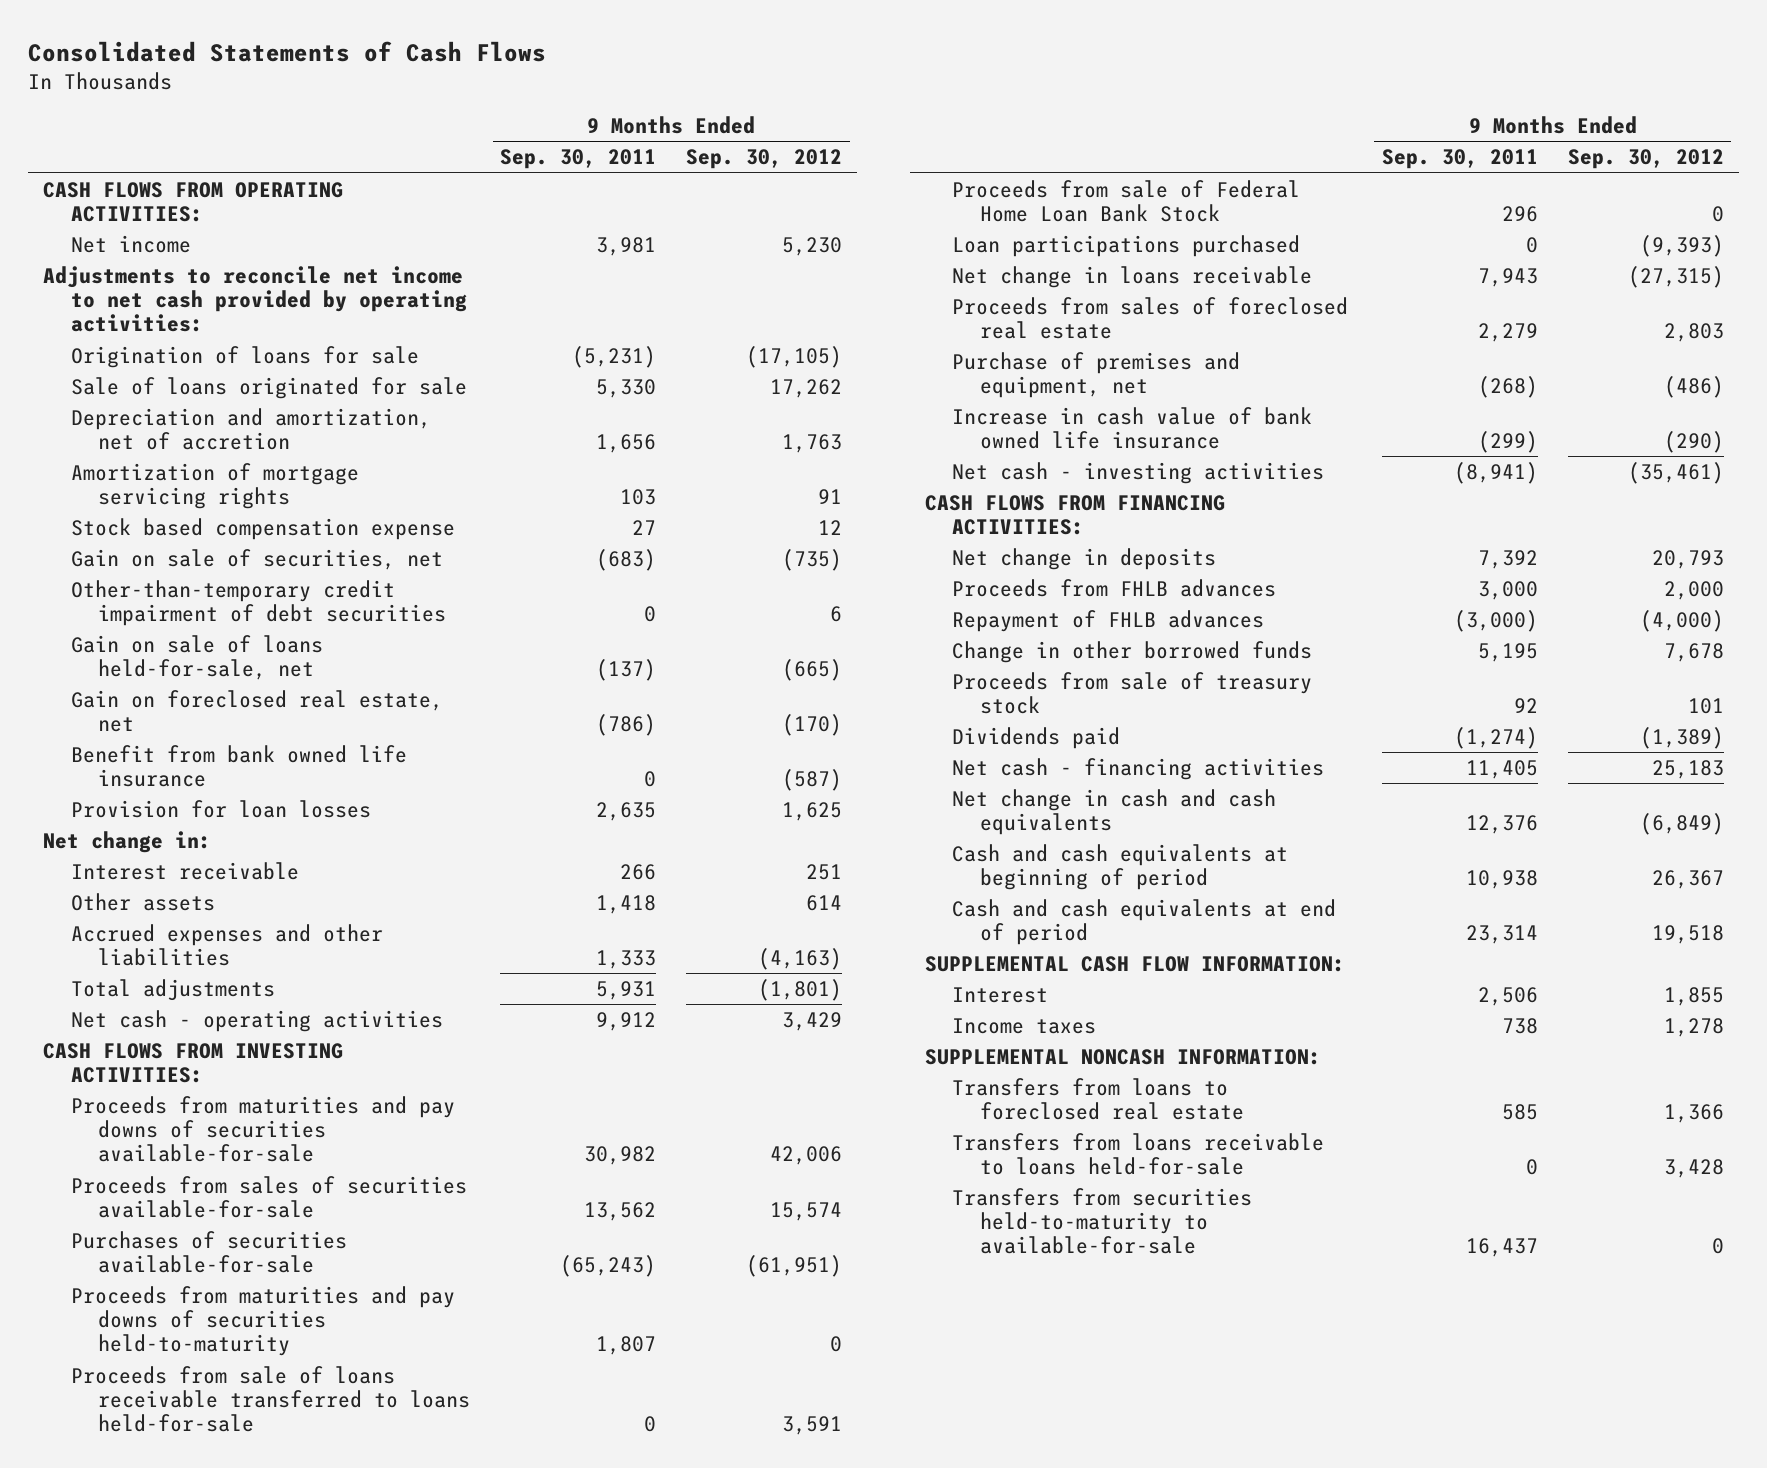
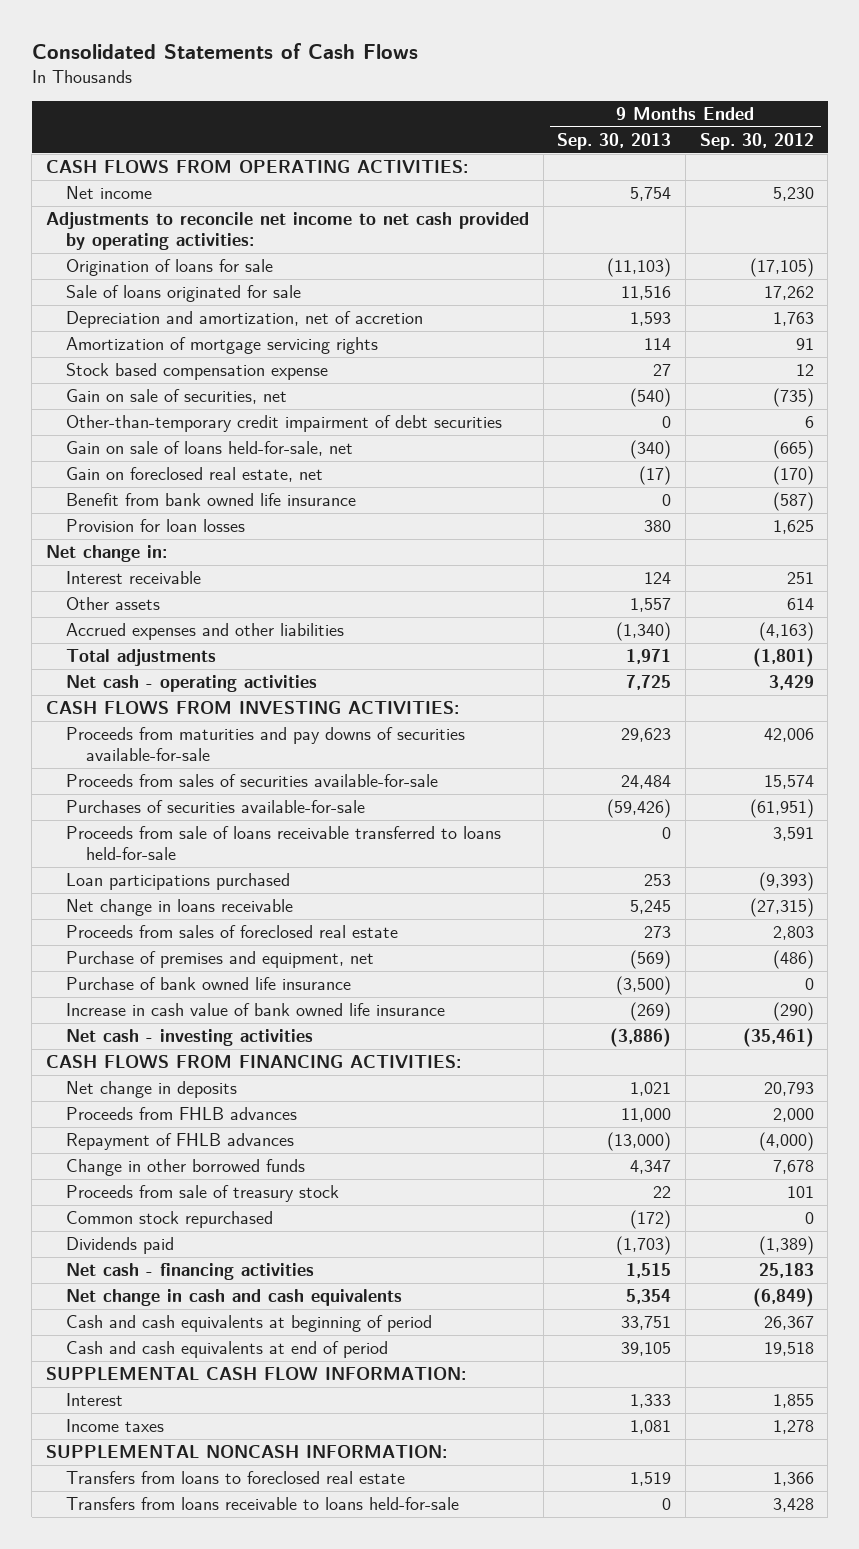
[500,149,657,170] Sep. 30, 2011 -> none
none -> [557,132,672,150] Sep. 30, 2013
[70,1285,455,1357] Proceeds from maturities and pay downs of securities held-to-maturity -> none
[952,179,1301,223] Proceeds from sale of Federal Home Loan Bank Stock -> none
none -> [65,977,351,991] Purchase of bank owned life insurance
none -> [65,1211,273,1229] Common stock repurchased
[952,1187,1253,1255] Transfers from securities held-to-maturity to available-for-sale -> none

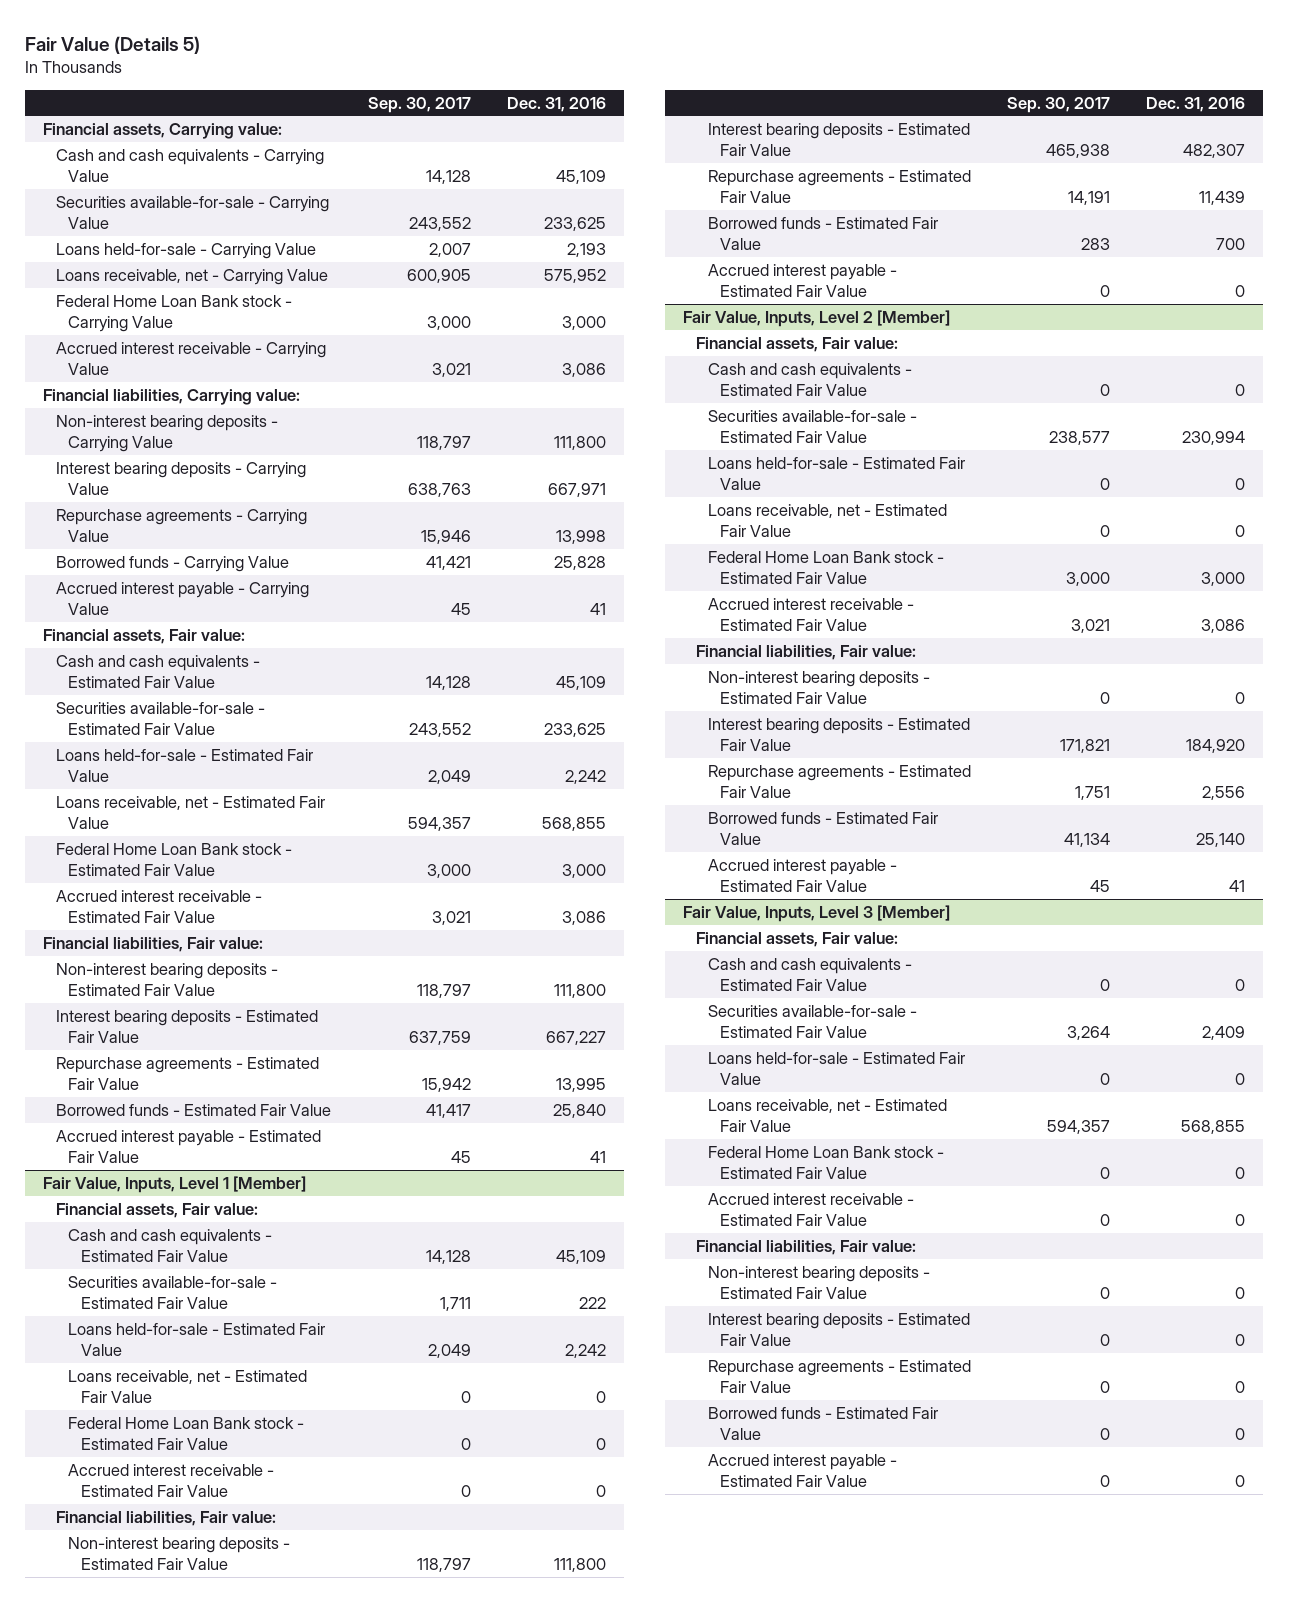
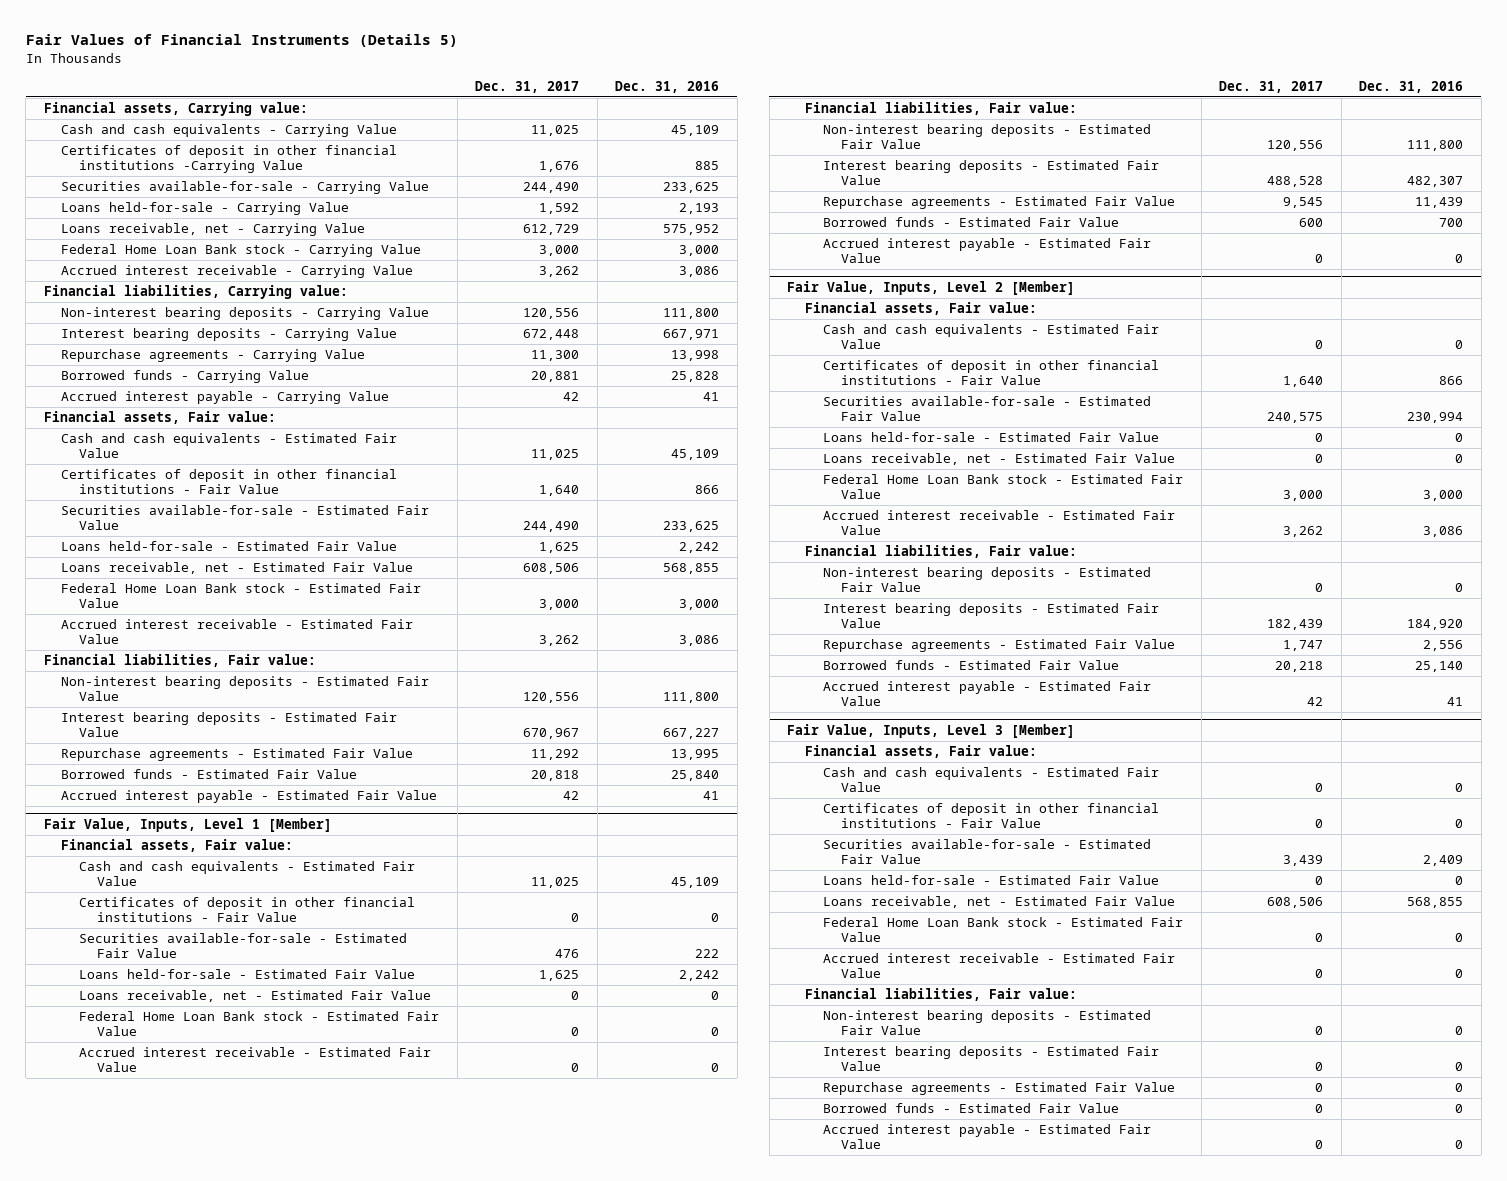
[25,35,201,54] Fair Value (Details 5) -> [25,34,458,48] Fair Values of Financial Instruments (Details 5)
[367,96,471,113] Sep. 30, 2017 -> none
none -> [475,80,580,93] Dec. 31, 2017
none -> [61,145,398,174] Certificates of deposit in other financial institutions -Carrying Value
none -> [61,469,398,495] Certificates of deposit in other financial institutions - Fair Value
none -> [79,897,416,923] Certificates of deposit in other financial institutions - Fair Value
none -> [823,360,1160,386] Certificates of deposit in other financial institutions - Fair Value
none -> [823,803,1160,829] Certificates of deposit in other financial institutions - Fair Value

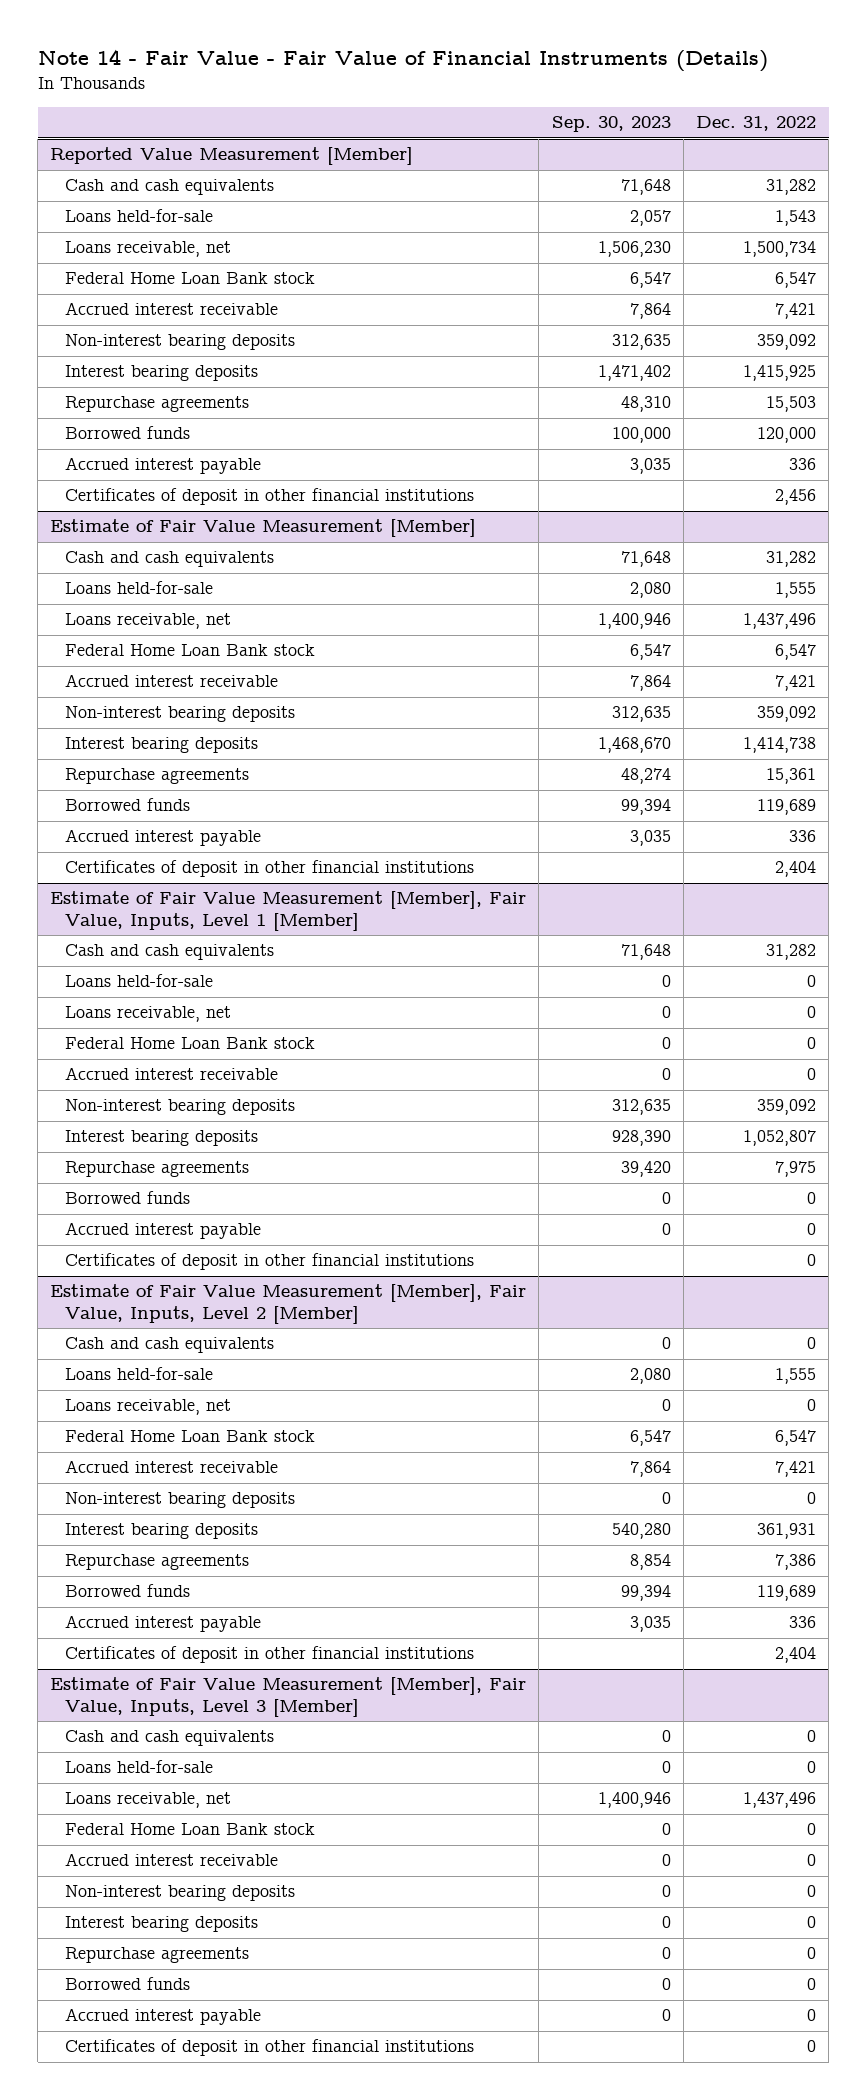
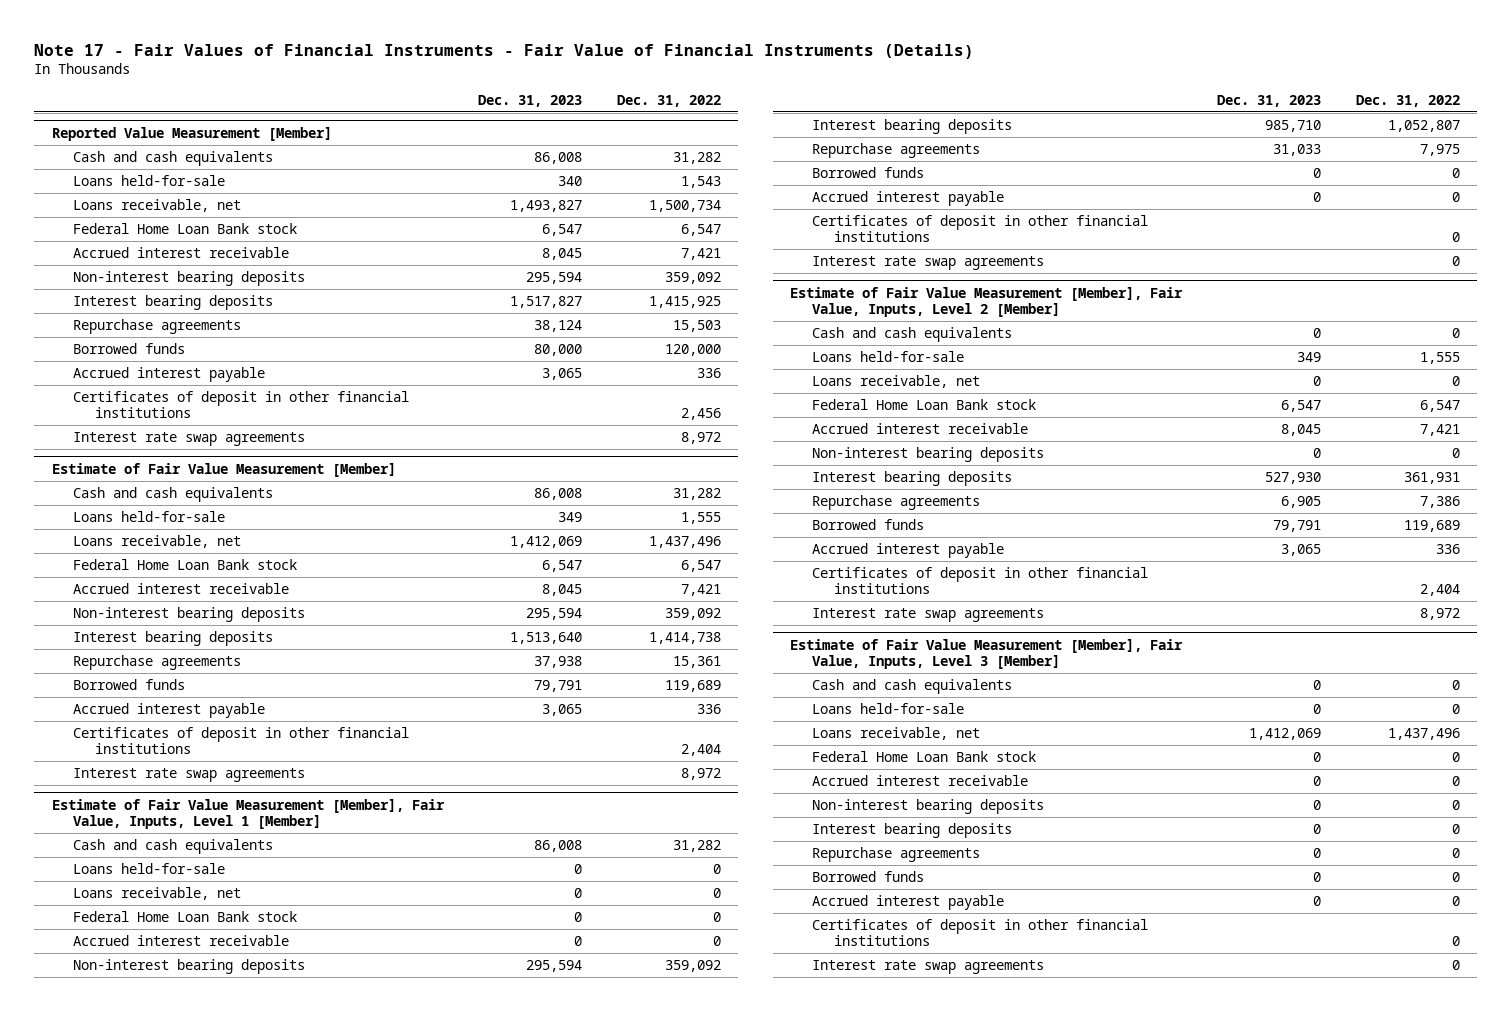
[37,49,768,73] Note 14 - Fair Value - Fair Value of Financial Instruments (Details) -> [34,43,975,59] Note 17 - Fair Values of Financial Instruments - Fair Value of Financial Instruments (Details)
[551,116,671,133] Sep. 30, 2023 -> none
none -> [478,94,583,107] Dec. 31, 2023
none -> [73,431,306,446] Interest rate swap agreements
none -> [73,767,306,782] Interest rate swap agreements
none -> [812,255,1045,270] Interest rate swap agreements
none -> [812,607,1045,622] Interest rate swap agreements
none -> [812,959,1045,974] Interest rate swap agreements

